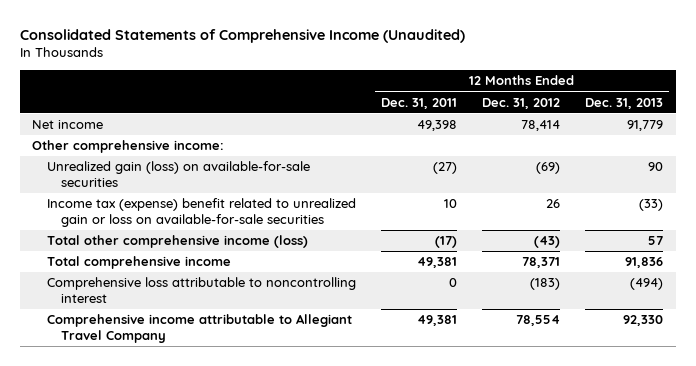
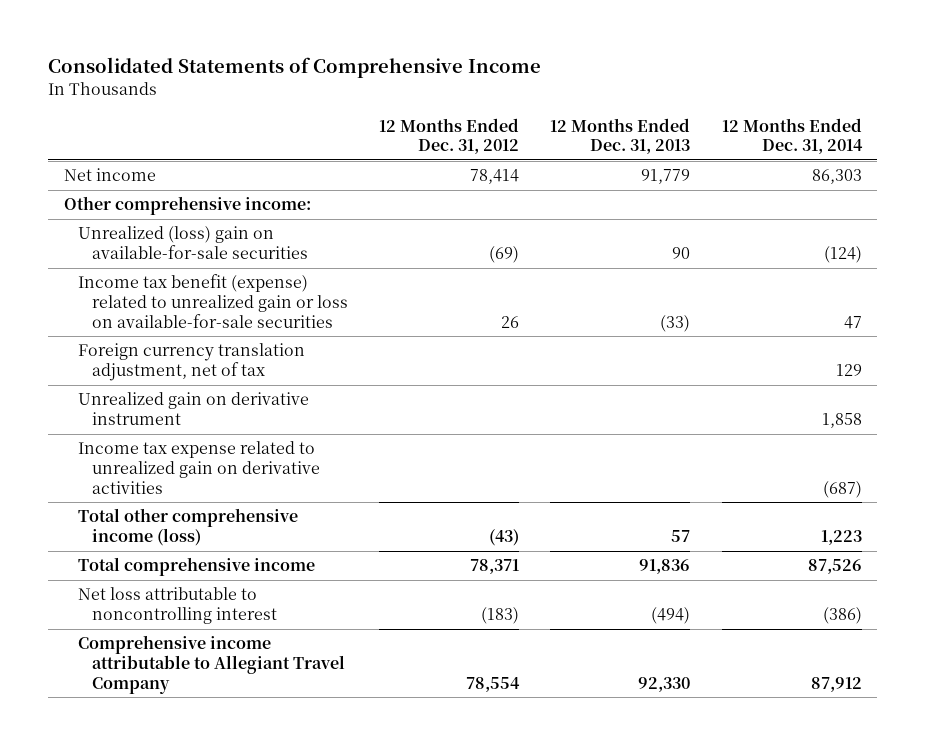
[19,28,465,43] Consolidated Statements of Comprehensive Income (Unaudited) -> [48,57,542,79] Consolidated Statements of Comprehensive Income
[380,97,457,109] Dec. 31, 2011 -> none
none -> [721,117,863,155] 12 Months Ended Dec. 31, 2014
[46,161,310,187] Unrealized gain (loss) on available-for-sale securities -> [78,226,309,260] Unrealized (loss) gain on available-for-sale securities
[46,198,356,227] Income tax (expense) benefit related to unrealized gain or loss on available-for-sale securities -> [78,274,349,328] Income tax benefit (expense) related to unrealized gain or loss on available-for-sale securities
none -> [78,343,306,382] Foreign currency translation adjustment, net of tax
none -> [78,392,310,426] Unrealized gain on derivative instrument
none -> [78,441,321,494] Income tax expense related to unrealized gain on derivative activities
[46,277,356,303] Comprehensive loss attributable to noncontrolling interest -> [78,587,278,625] Net loss attributable to noncontrolling interest

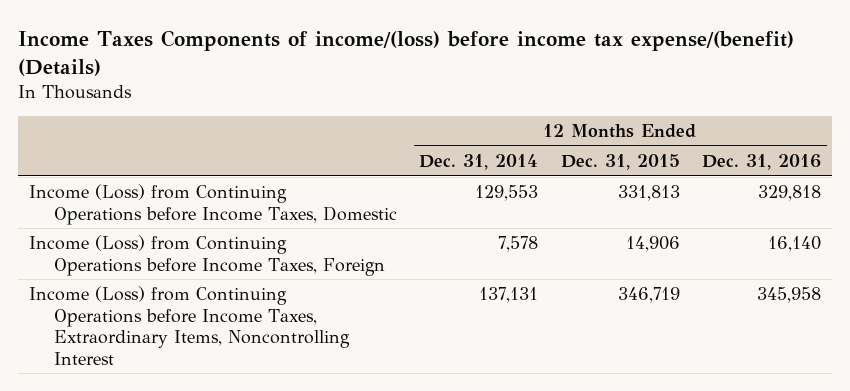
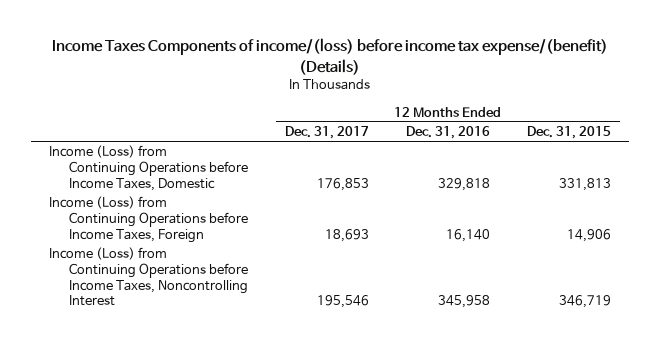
[419,154,539,171] Dec. 31, 2014 -> none
none -> [285,126,370,140] Dec. 31, 2017
[28,286,351,365] Income (Loss) from Continuing Operations before Income Taxes, Extraordinary Items, Noncontrolling Interest -> [49,247,249,307] Income (Loss) from Continuing Operations before Income Taxes, Noncontrolling Interest

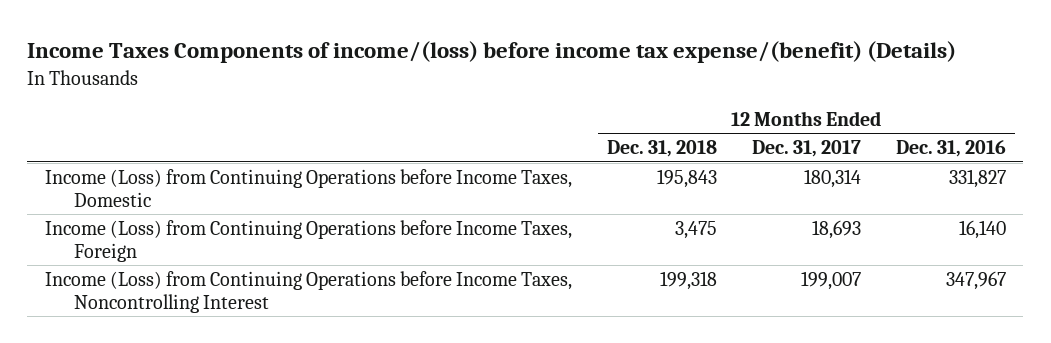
[527,126,612,140] Dec. 31, 2015 -> none
none -> [606,140,717,158] Dec. 31, 2018
[317,177,370,191] 176,853 -> [803,168,861,188] 180,314
[438,177,491,191] 329,818 -> [948,168,1006,188] 331,827
[317,295,370,309] 195,546 -> [800,270,861,290] 199,007
[438,295,491,309] 345,958 -> [945,270,1006,290] 347,967

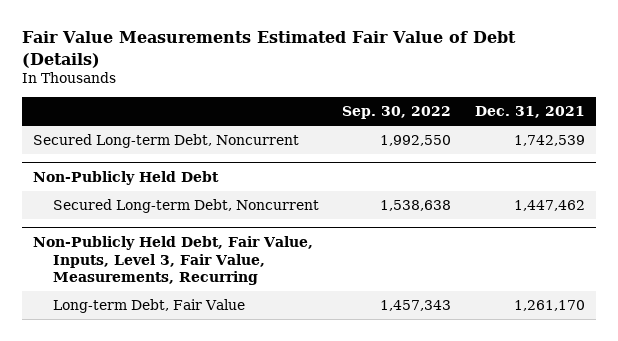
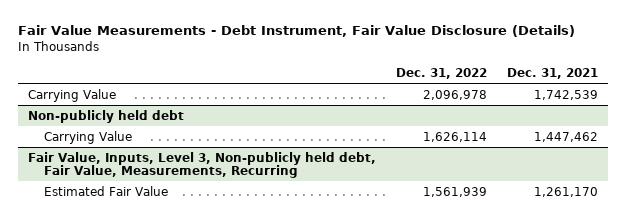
[21,31,516,68] Fair Value Measurements Estimated Fair Value of Debt (Details) -> [17,25,575,38] Fair Value Measurements - Debt Instrument, Fair Value Disclosure (Details)
[342,106,452,120] Sep. 30, 2022 -> none
none -> [395,67,487,79] Dec. 31, 2022
[33,134,300,149] Secured Long-term Debt, Noncurrent -> [27,88,116,102] Carrying Value
[33,170,220,185] Non-Publicly Held Debt -> [27,109,184,123] Non-publicly held debt
[53,199,320,214] Secured Long-term Debt, Noncurrent -> [43,130,132,144] Carrying Value
[33,235,314,286] Non-Publicly Held Debt, Fair Value, Inputs, Level 3, Fair Value, Measurements, Recurring -> [27,151,376,179] Fair Value, Inputs, Level 3, Non-publicly held debt, Fair Value, Measurements, Recurring
[53,299,246,314] Long-term Debt, Fair Value -> [43,185,168,196] Estimated Fair Value

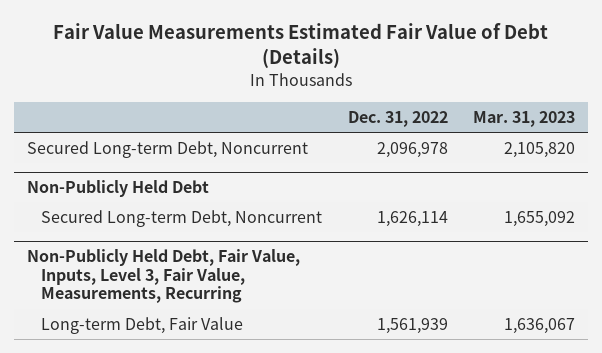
[17,25,575,38] Fair Value Measurements - Debt Instrument, Fair Value Disclosure (Details) -> [53,23,549,69] Fair Value Measurements Estimated Fair Value of Debt (Details)
[507,67,599,79] Dec. 31, 2021 -> none
none -> [473,111,576,128] Mar. 31, 2023
[27,88,116,102] Carrying Value -> [26,140,308,158] Secured Long-term Debt, Noncurrent
[27,109,184,123] Non-publicly held debt -> [26,180,209,198] Non-Publicly Held Debt
[43,130,132,144] Carrying Value -> [41,209,323,227] Secured Long-term Debt, Noncurrent
[27,151,376,179] Fair Value, Inputs, Level 3, Non-publicly held debt, Fair Value, Measurements, Recurring -> [26,249,300,304] Non-Publicly Held Debt, Fair Value, Inputs, Level 3, Fair Value, Measurements, Recurring
[43,185,168,196] Estimated Fair Value -> [41,316,244,334] Long-term Debt, Fair Value

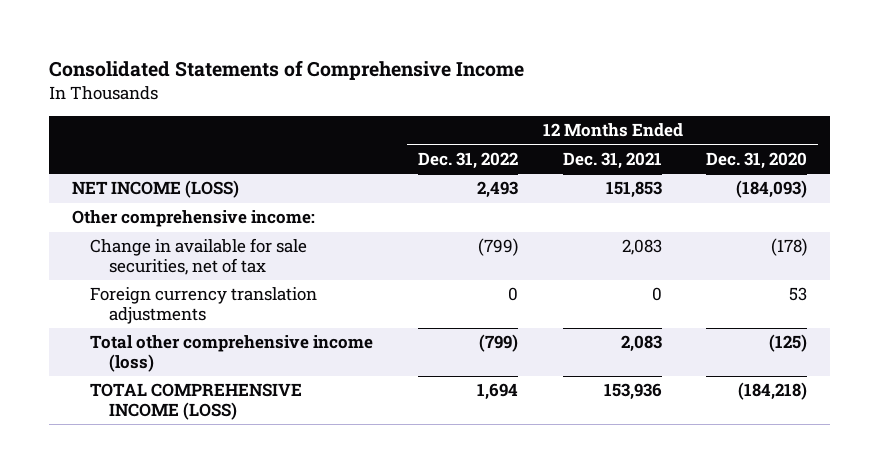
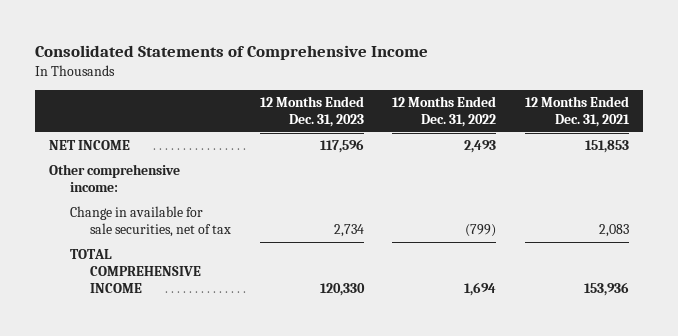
[706,151,808,169] Dec. 31, 2020 -> none
none -> [259,96,364,128] 12 Months Ended Dec. 31, 2023
[71,180,239,199] NET INCOME (LOSS) -> [48,140,130,151] NET INCOME
[90,287,318,325] Foreign currency translation adjustments -> none
[90,335,374,373] Total other comprehensive income (loss) -> none
[90,383,303,421] TOTAL COMPREHENSIVE INCOME (LOSS) -> [69,249,202,294] TOTAL COMPREHENSIVE INCOME

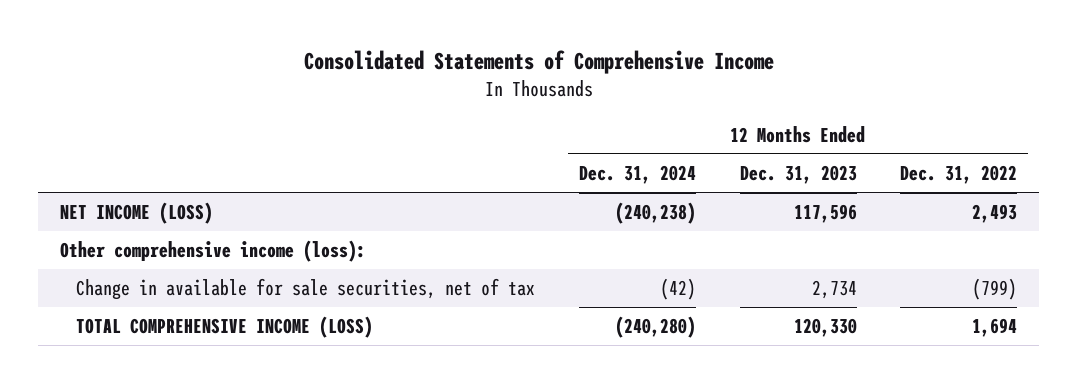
[524,96,630,128] 12 Months Ended Dec. 31, 2021 -> none
none -> [578,165,696,185] Dec. 31, 2024
[48,140,130,151] NET INCOME -> [60,202,214,225] NET INCOME (LOSS)
[48,164,180,193] Other comprehensive income: -> [60,240,367,263] Other comprehensive income (loss):
[69,249,202,294] TOTAL COMPREHENSIVE INCOME -> [75,316,373,339] TOTAL COMPREHENSIVE INCOME (LOSS)

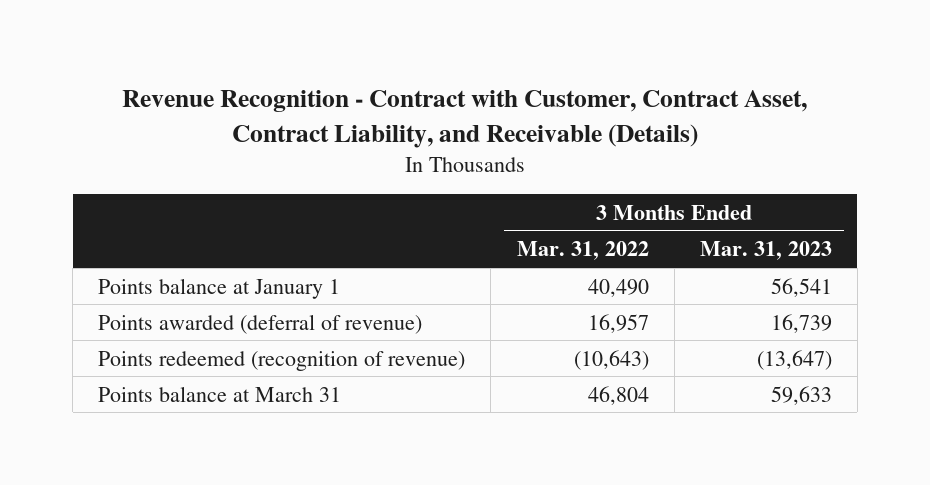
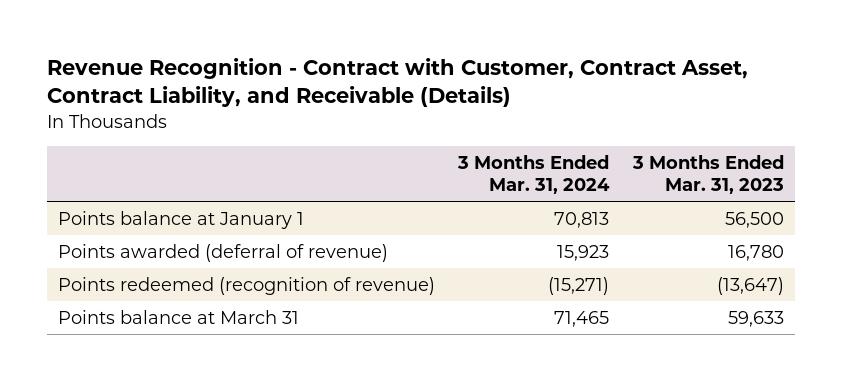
[516,241,649,261] Mar. 31, 2022 -> none
none -> [457,155,611,194] 3 Months Ended Mar. 31, 2024
[770,277,832,297] 56,541 -> [724,212,784,229] 56,500
[770,313,832,333] 16,739 -> [727,245,784,262] 16,780

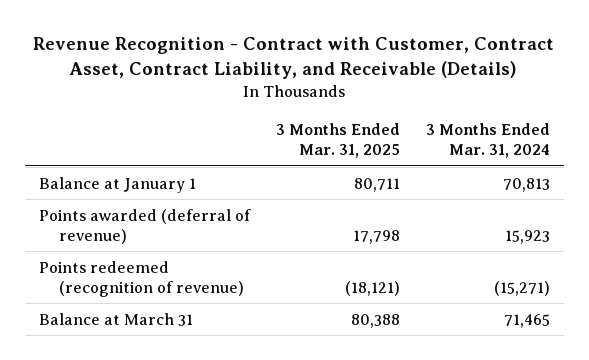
[631,155,784,194] 3 Months Ended Mar. 31, 2023 -> none
none -> [275,122,400,159] 3 Months Ended Mar. 31, 2025
[58,211,305,230] Points balance at January 1 -> [38,176,196,193] Balance at January 1
[58,310,300,325] Points balance at March 31 -> [38,312,193,326] Balance at March 31

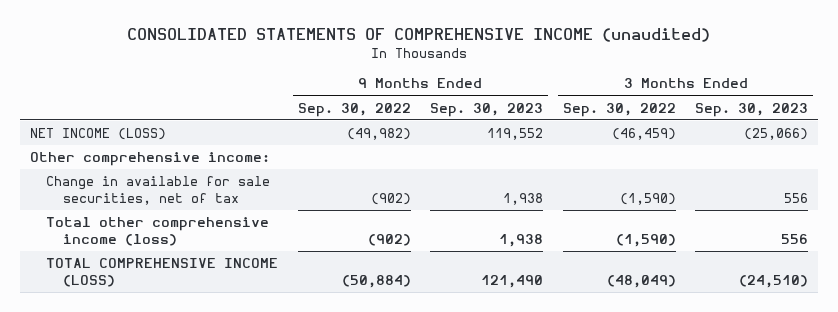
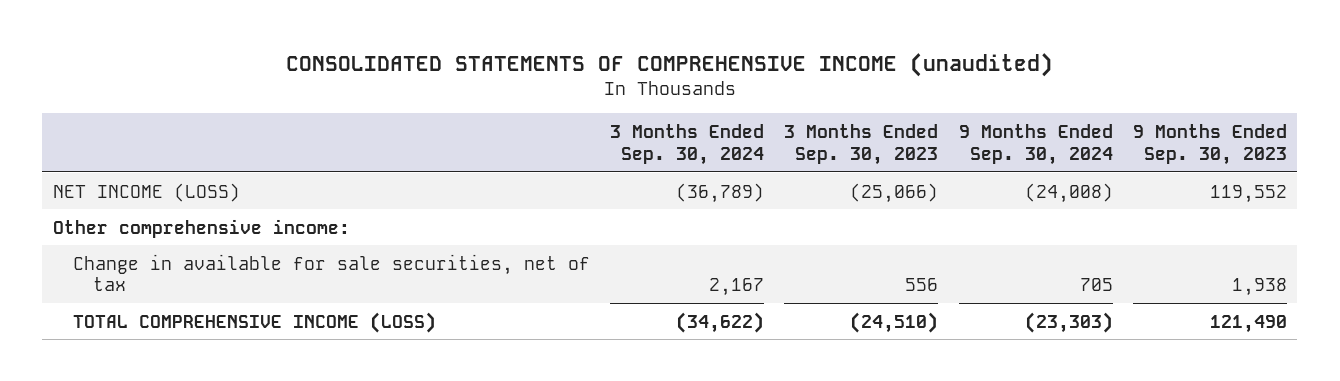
[297,102,411,117] Sep. 30, 2022 -> none
[562,102,676,117] Sep. 30, 2022 -> none
none -> [610,123,765,165] 3 Months Ended Sep. 30, 2024
none -> [958,123,1113,165] 9 Months Ended Sep. 30, 2024
[46,217,270,246] Total other comprehensive income (loss) -> none

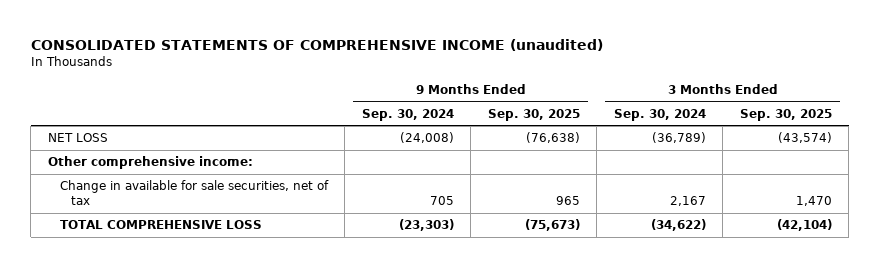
[784,123,939,165] 3 Months Ended Sep. 30, 2023 -> none
[1133,123,1288,165] 9 Months Ended Sep. 30, 2023 -> none
none -> [487,108,580,121] Sep. 30, 2025
none -> [739,108,832,121] Sep. 30, 2025
[52,182,240,202] NET INCOME (LOSS) -> [47,133,108,143] NET LOSS
[72,311,436,333] TOTAL COMPREHENSIVE INCOME (LOSS) -> [59,220,262,230] TOTAL COMPREHENSIVE LOSS

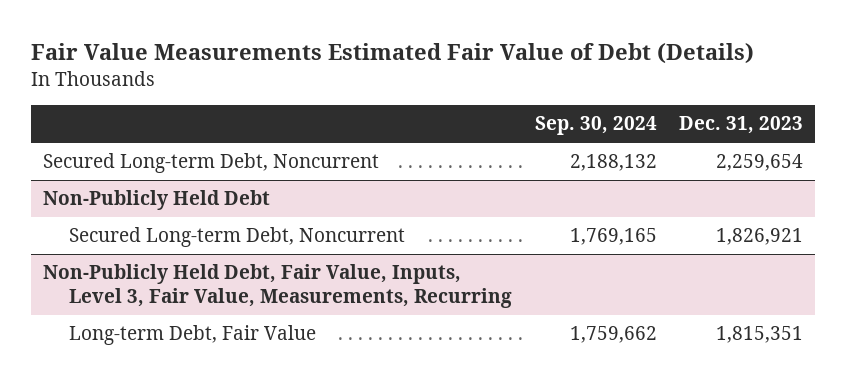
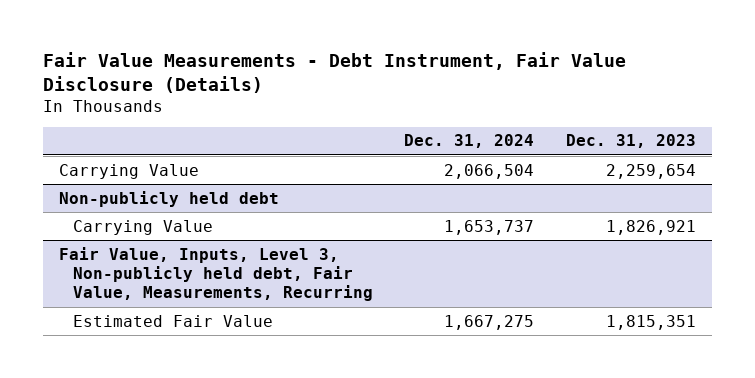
[31,43,755,65] Fair Value Measurements Estimated Fair Value of Debt (Details) -> [43,52,627,93] Fair Value Measurements - Debt Instrument, Fair Value Disclosure (Details)
[534,116,657,136] Sep. 30, 2024 -> none
none -> [404,134,535,149] Dec. 31, 2024
[42,153,379,174] Secured Long-term Debt, Noncurrent -> [59,163,200,179] Carrying Value
[42,190,270,211] Non-Publicly Held Debt -> [59,190,280,207] Non-publicly held debt
[68,227,405,248] Secured Long-term Debt, Noncurrent -> [72,219,213,235] Carrying Value
[42,264,512,308] Non-Publicly Held Debt, Fair Value, Inputs, Level 3, Fair Value, Measurements, Recurring -> [59,246,373,302] Fair Value, Inputs, Level 3, Non-publicly held debt, Fair Value, Measurements, Recurring
[68,325,316,346] Long-term Debt, Fair Value -> [72,314,273,327] Estimated Fair Value

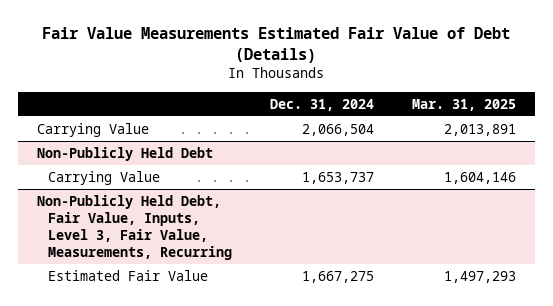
[43,52,627,93] Fair Value Measurements - Debt Instrument, Fair Value Disclosure (Details) -> [42,27,511,64] Fair Value Measurements Estimated Fair Value of Debt (Details)
[565,134,696,149] Dec. 31, 2023 -> none
none -> [411,98,516,111] Mar. 31, 2025
[59,190,280,207] Non-publicly held debt -> [36,146,213,161] Non-Publicly Held Debt
[59,246,373,302] Fair Value, Inputs, Level 3, Non-publicly held debt, Fair Value, Measurements, Recurring -> [36,194,232,260] Non-Publicly Held Debt, Fair Value, Inputs, Level 3, Fair Value, Measurements, Recurring

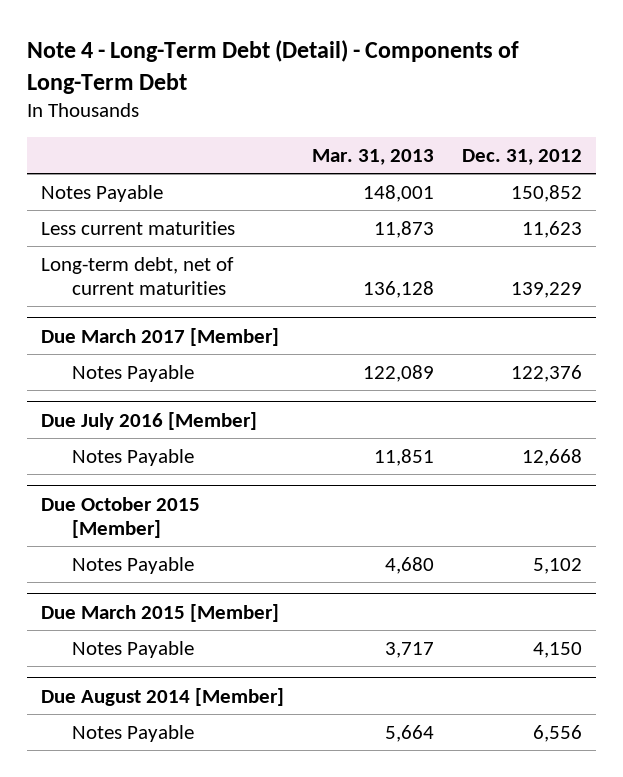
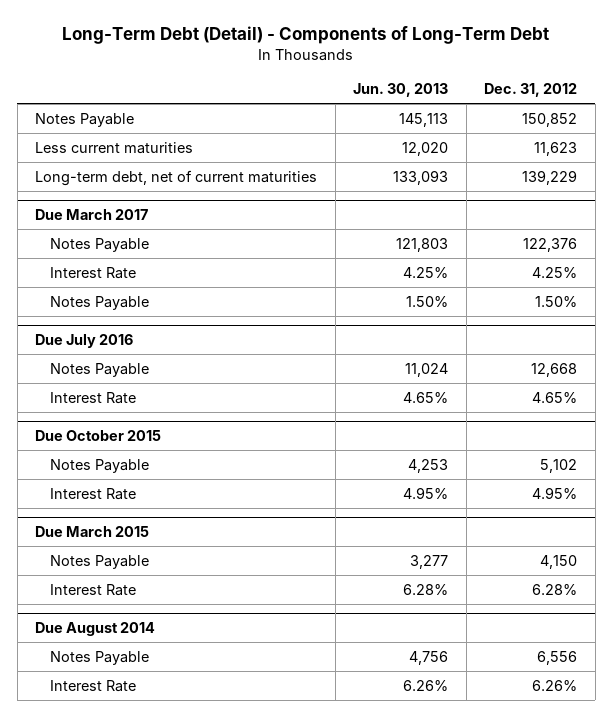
[26,40,519,94] Note 4 - Long-Term Debt (Detail) - Components of Long-Term Debt -> [62,25,550,44] Long-Term Debt (Detail) - Components of Long-Term Debt
[311,148,434,165] Mar. 31, 2013 -> none
none -> [353,83,449,98] Jun. 30, 2013
[40,327,279,346] Due March 2017 [Member] -> [35,209,149,221] Due March 2017
none -> [49,266,136,279] Interest Rate
none -> [49,295,149,310] Notes Payable
[40,411,257,430] Due July 2016 [Member] -> [35,334,134,349] Due July 2016
none -> [49,391,136,404] Interest Rate
[40,496,200,538] Due October 2015 [Member] -> [35,430,162,442] Due October 2015
none -> [49,487,136,500] Interest Rate
[40,603,279,622] Due March 2015 [Member] -> [35,526,150,538] Due March 2015
none -> [49,583,136,596] Interest Rate
[40,687,284,706] Due August 2014 [Member] -> [35,622,156,637] Due August 2014
none -> [49,679,136,692] Interest Rate

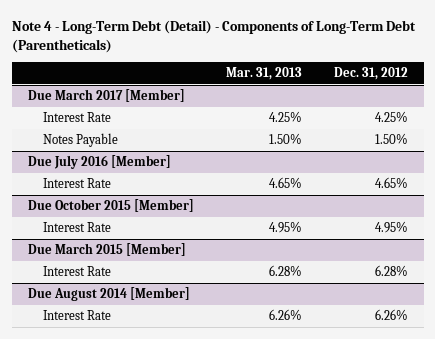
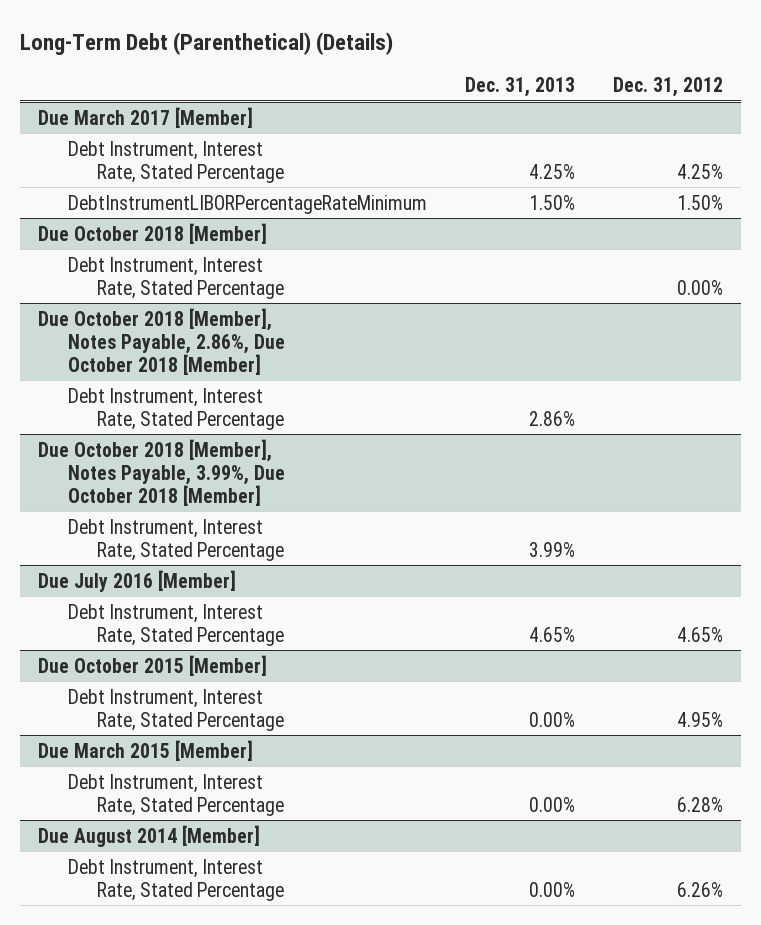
[11,19,416,53] Note 4 - Long-Term Debt (Detail) - Components of Long-Term Debt (Parentheticals) -> [19,31,393,55] Long-Term Debt (Parenthetical) (Details)
[225,67,302,81] Mar. 31, 2013 -> none
none -> [464,77,575,98] Dec. 31, 2013
[43,111,112,122] Interest Rate -> [67,140,285,183] Debt Instrument, Interest Rate, Stated Percentage
[43,132,119,147] Notes Payable -> [67,194,427,214] DebtInstrumentLIBORPercentageRateMinimum
none -> [38,222,268,244] Due October 2018 [Member]
none -> [67,256,285,299] Debt Instrument, Interest Rate, Stated Percentage
none -> [38,307,285,375] Due October 2018 [Member], Notes Payable, 2.86%, Due October 2018 [Member]
none -> [67,387,285,430] Debt Instrument, Interest Rate, Stated Percentage
none -> [38,438,285,506] Due October 2018 [Member], Notes Payable, 3.99%, Due October 2018 [Member]
none -> [67,518,285,561] Debt Instrument, Interest Rate, Stated Percentage
[43,177,112,188] Interest Rate -> [67,603,285,646] Debt Instrument, Interest Rate, Stated Percentage
[43,221,112,232] Interest Rate -> [67,688,285,731] Debt Instrument, Interest Rate, Stated Percentage
[43,265,112,276] Interest Rate -> [67,773,285,816] Debt Instrument, Interest Rate, Stated Percentage
[43,309,112,320] Interest Rate -> [67,858,285,901] Debt Instrument, Interest Rate, Stated Percentage

